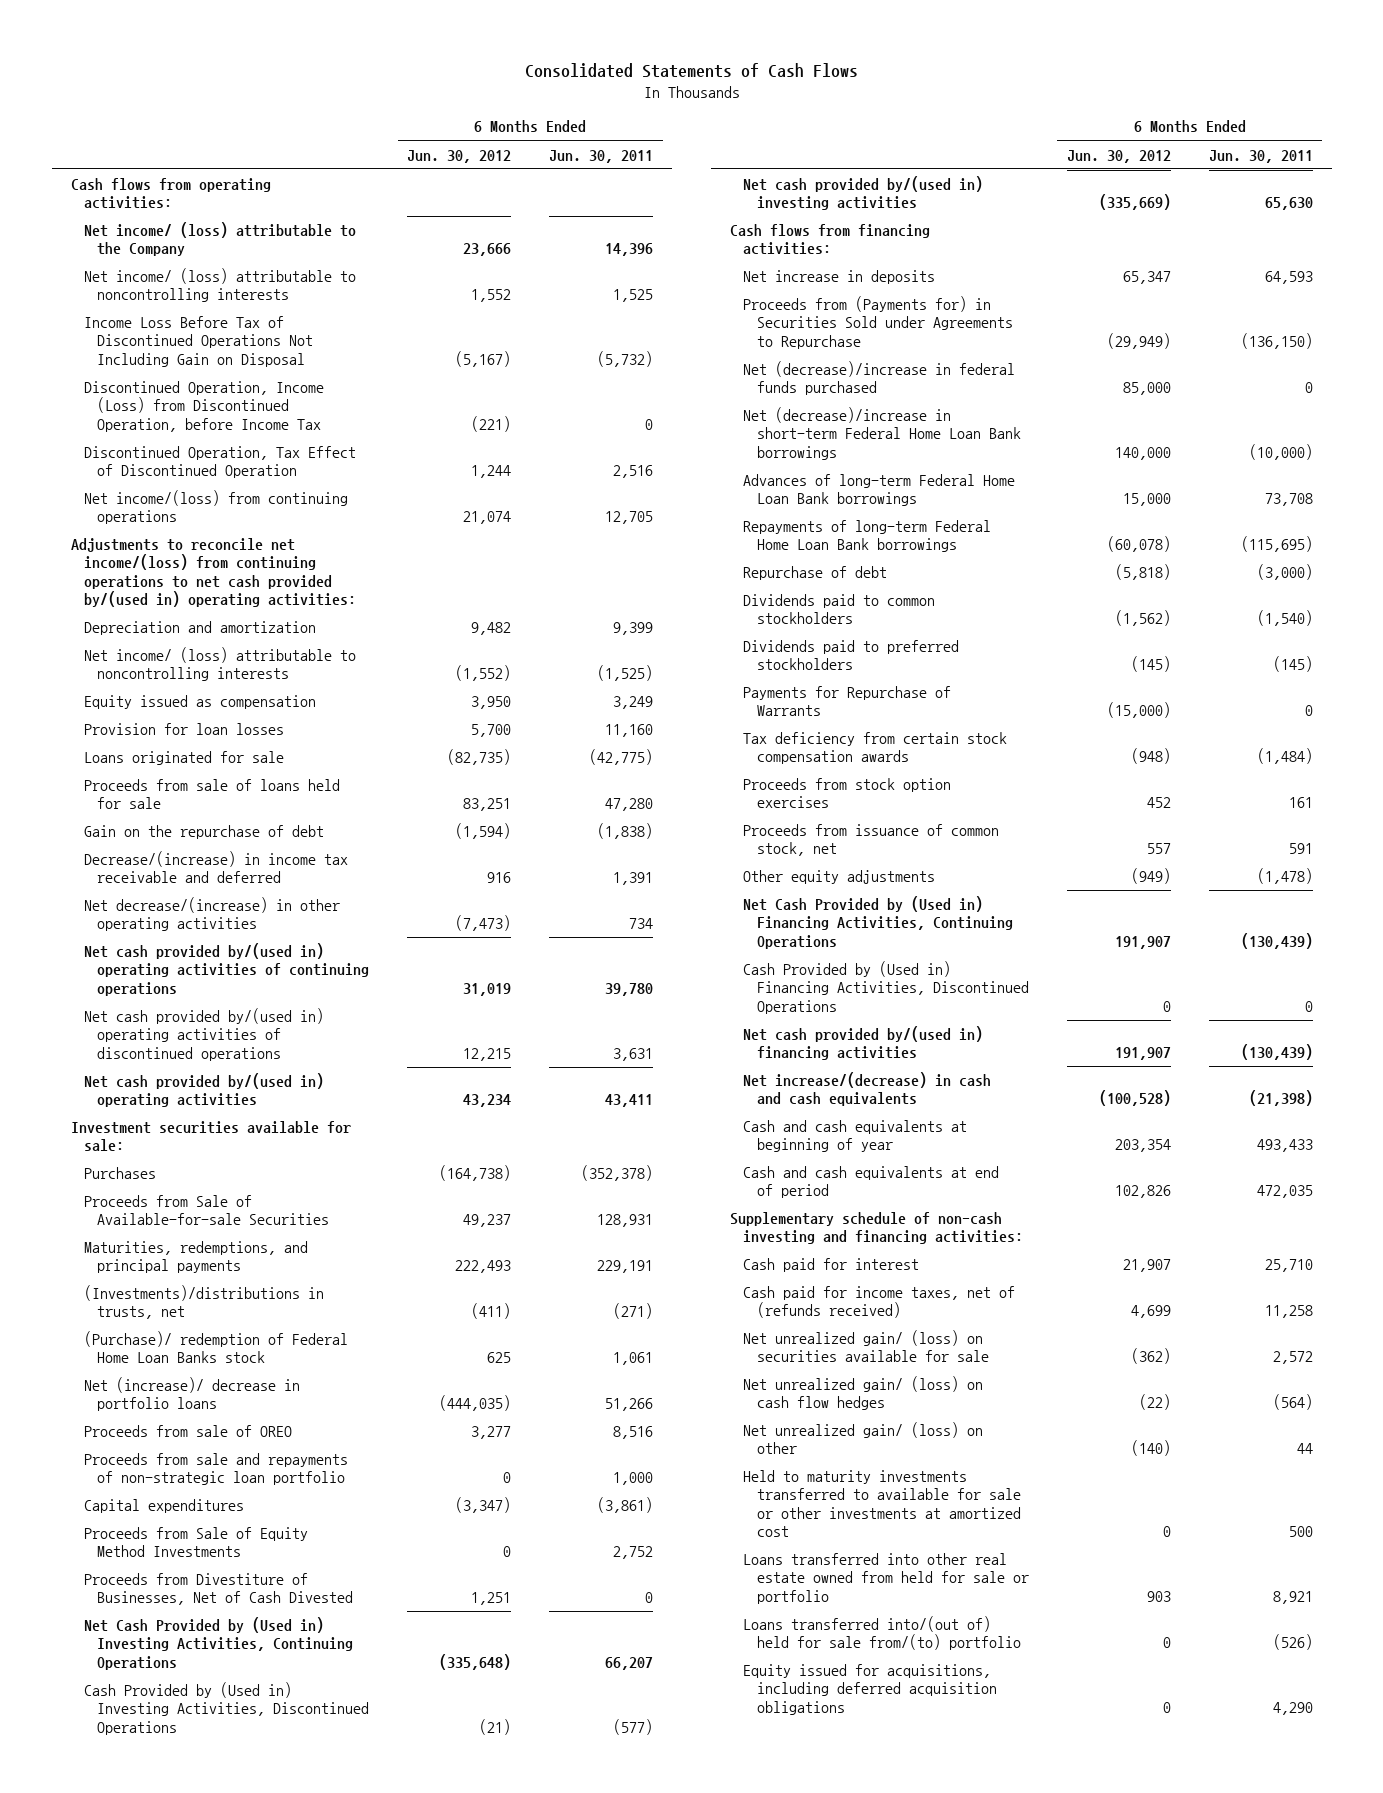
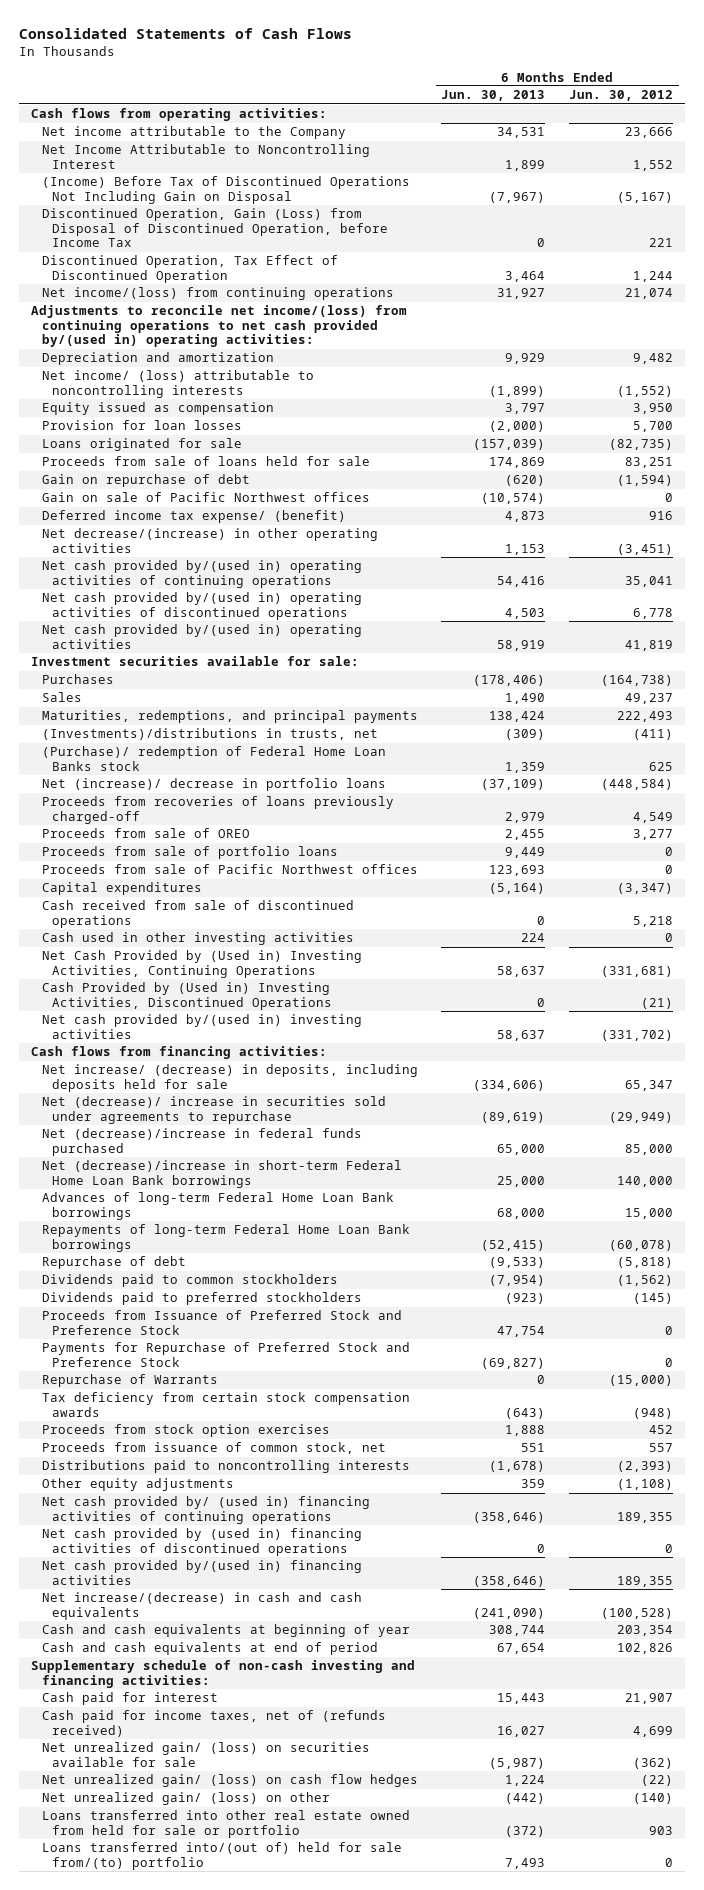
[549,149,654,163] Jun. 30, 2011 -> none
none -> [441,90,546,102] Jun. 30, 2013
[84,222,357,257] Net income/ (loss) attributable to the Company -> [41,126,346,140] Net income attributable to the Company
[84,268,357,303] Net income/ (loss) attributable to noncontrolling interests -> [41,144,370,169] Net Income Attributable to Noncontrolling Interest
[84,316,314,367] Income Loss Before Tax of Discontinued Operations Not Including Gain on Disposal -> [41,176,410,204] (Income) Before Tax of Discontinued Operations Not Including Gain on Disposal
[84,381,325,432] Discontinued Operation, Income (Loss) from Discontinued Operation, before Income Tax -> [41,208,389,248] Discontinued Operation, Gain (Loss) from Disposal of Discontinued Operation, before Income Tax
[471,415,512,432] (221) -> [649,238,674,248] 221
[84,825,325,840] Gain on the repurchase of debt -> [41,474,250,488] Gain on repurchase of debt
none -> [41,492,370,503] Gain on sale of Pacific Northwest offices
[84,851,349,884] Decrease/(increase) in income tax receivable and deferred -> [41,510,346,524] Deferred income tax expense/ (benefit)
[455,915,512,932] (7,473) -> [617,543,674,555] (3,451)
[463,982,512,996] 31,019 -> [625,575,674,587] 35,041
[463,1047,512,1061] 12,215 -> [633,607,674,619] 6,778
[463,1094,512,1108] 43,234 -> [625,639,674,651] 41,819
[84,1195,330,1226] Proceeds from Sale of Available-for-sale Securities -> [41,692,82,703] Sales
[439,1395,512,1412] (444,035) -> [601,779,674,791] (448,584)
none -> [41,796,394,824] Proceeds from recoveries of loans previously charged-off
[84,1453,349,1486] Proceeds from sale and repayments of non-strategic loan portfolio -> [41,846,338,860] Proceeds from sale of portfolio loans
none -> [41,864,418,875] Proceeds from sale of Pacific Northwest offices
[84,1527,309,1558] Proceeds from Sale of Equity Method Investments -> none
[84,1573,354,1606] Proceeds from Divestiture of Businesses, Net of Cash Divested -> none
none -> [41,900,354,928] Cash received from sale of discontinued operations
none -> [41,932,354,946] Cash used in other investing activities
[439,1653,512,1670] (335,648) -> [601,965,674,977] (331,681)
[1098,194,1171,211] (335,669) -> [601,1029,674,1041] (331,702)
[743,270,936,285] Net increase in deposits -> [41,1064,418,1092] Net increase/ (decrease) in deposits, including deposits held for sale
[743,296,1013,349] Proceeds from (Payments for) in Securities Sold under Agreements to Repurchase -> [41,1096,386,1124] Net (decrease)/ increase in securities sold under agreements to repurchase
none -> [41,1310,402,1335] Proceeds from Issuance of Preferred Stock and Preference Stock
none -> [41,1342,410,1367] Payments for Repurchase of Preferred Stock and Preference Stock
[743,686,952,717] Payments for Repurchase of Warrants -> [41,1374,218,1388] Repurchase of Warrants
none -> [41,1460,410,1474] Distributions paid to noncontrolling interests
[1130,868,1171,885] (949) -> [617,1479,674,1491] (1,108)
[743,896,1013,949] Net Cash Provided by (Used in) Financing Activities, Continuing Operations -> [41,1496,370,1524] Net cash provided by/ (used in) financing activities of continuing operations
[1114,935,1171,949] 191,907 -> [617,1511,674,1523] 189,355
[743,961,1029,1014] Cash Provided by (Used in) Financing Activities, Discontinued Operations -> [41,1528,362,1556] Net cash provided by (used in) financing activities of discontinued operations
[1114,1047,1171,1061] 191,907 -> [617,1575,674,1587] 189,355
[743,1470,1021,1537] Held to maturity investments transferred to available for sale or other investments at amortized cost -> none
[743,1664,997,1715] Equity issued for acquisitions, including deferred acquisition obligations -> none

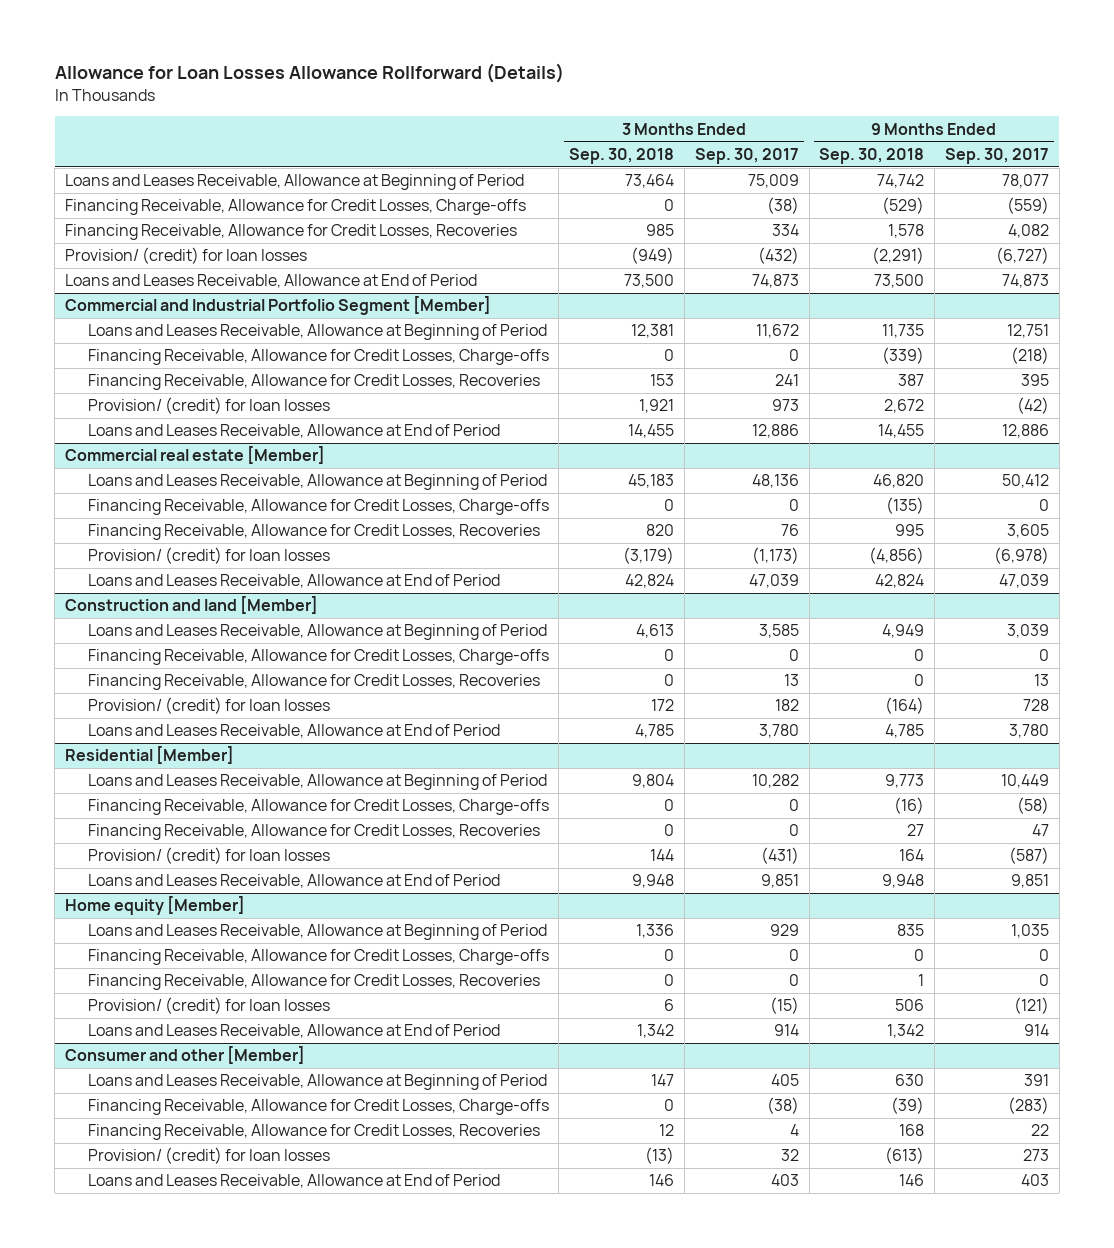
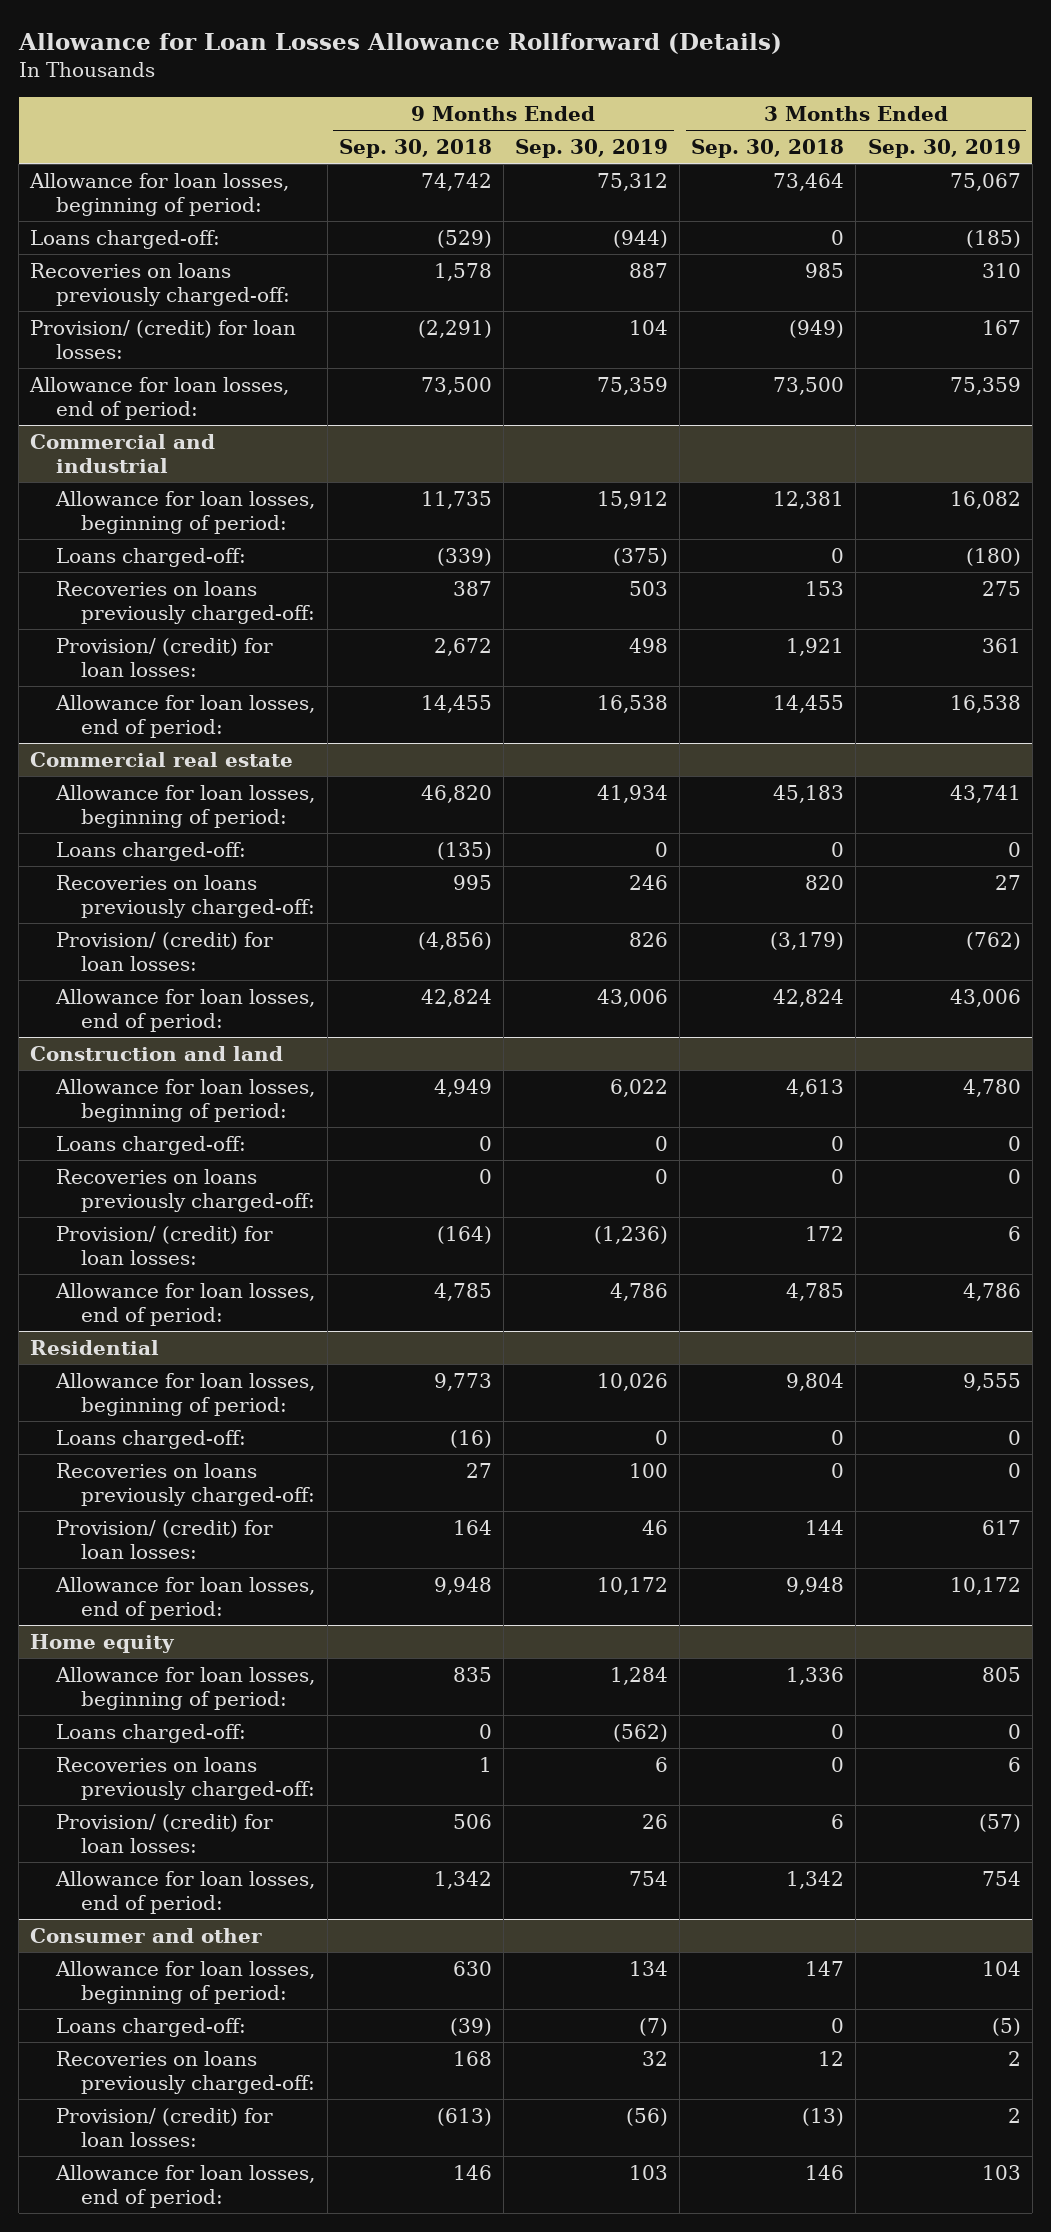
[694,147,799,164] Sep. 30, 2017 -> none
[944,147,1049,164] Sep. 30, 2017 -> none
none -> [515,139,669,159] Sep. 30, 2019
none -> [867,139,1021,159] Sep. 30, 2019
[64,174,524,191] Loans and Leases Receivable, Allowance at Beginning of Period -> [29,172,290,217] Allowance for loan losses, beginning of period:
[64,199,526,216] Financing Receivable, Allowance for Credit Losses, Charge-offs -> [30,229,221,249] Loans charged-off:
[64,224,517,241] Financing Receivable, Allowance for Credit Losses, Recoveries -> [30,262,290,307] Recoveries on loans previously charged-off:
[64,247,307,265] Provision/ (credit) for loan losses -> [30,319,297,360] Provision/ (credit) for loan losses:
[64,274,477,289] Loans and Leases Receivable, Allowance at End of Period -> [29,376,290,421] Allowance for loan losses, end of period:
[64,296,491,316] Commercial and Industrial Portfolio Segment [Member] -> [30,433,216,474] Commercial and industrial
[87,324,547,341] Loans and Leases Receivable, Allowance at Beginning of Period -> [54,490,315,535] Allowance for loan losses, beginning of period:
[87,349,549,366] Financing Receivable, Allowance for Credit Losses, Charge-offs -> [55,547,246,567] Loans charged-off:
[87,374,540,391] Financing Receivable, Allowance for Credit Losses, Recoveries -> [55,580,316,625] Recoveries on loans previously charged-off:
[87,397,330,415] Provision/ (credit) for loan losses -> [55,637,273,678] Provision/ (credit) for loan losses:
[87,424,500,439] Loans and Leases Receivable, Allowance at End of Period -> [54,694,315,739] Allowance for loan losses, end of period:
[64,446,325,465] Commercial real estate [Member] -> [30,751,294,767] Commercial real estate
[87,474,547,491] Loans and Leases Receivable, Allowance at Beginning of Period -> [54,784,315,829] Allowance for loan losses, beginning of period:
[87,499,549,516] Financing Receivable, Allowance for Credit Losses, Charge-offs -> [55,841,246,861] Loans charged-off:
[87,524,540,541] Financing Receivable, Allowance for Credit Losses, Recoveries -> [55,874,316,919] Recoveries on loans previously charged-off:
[87,547,330,565] Provision/ (credit) for loan losses -> [55,931,273,972] Provision/ (credit) for loan losses:
[87,574,500,589] Loans and Leases Receivable, Allowance at End of Period -> [54,988,315,1033] Allowance for loan losses, end of period:
[64,596,318,615] Construction and land [Member] -> [30,1045,284,1061] Construction and land
[87,624,547,641] Loans and Leases Receivable, Allowance at Beginning of Period -> [54,1078,315,1123] Allowance for loan losses, beginning of period:
[87,649,549,666] Financing Receivable, Allowance for Credit Losses, Charge-offs -> [55,1135,246,1155] Loans charged-off:
[87,674,540,691] Financing Receivable, Allowance for Credit Losses, Recoveries -> [55,1168,316,1213] Recoveries on loans previously charged-off:
[87,697,330,715] Provision/ (credit) for loan losses -> [55,1225,273,1266] Provision/ (credit) for loan losses:
[87,724,500,739] Loans and Leases Receivable, Allowance at End of Period -> [54,1282,315,1327] Allowance for loan losses, end of period:
[64,746,234,765] Residential [Member] -> [30,1339,160,1355] Residential
[87,774,547,791] Loans and Leases Receivable, Allowance at Beginning of Period -> [54,1372,315,1417] Allowance for loan losses, beginning of period:
[87,799,549,816] Financing Receivable, Allowance for Credit Losses, Charge-offs -> [55,1429,246,1449] Loans charged-off:
[87,824,540,841] Financing Receivable, Allowance for Credit Losses, Recoveries -> [55,1462,316,1507] Recoveries on loans previously charged-off:
[87,847,330,865] Provision/ (credit) for loan losses -> [55,1519,273,1560] Provision/ (credit) for loan losses:
[87,874,500,889] Loans and Leases Receivable, Allowance at End of Period -> [54,1576,315,1621] Allowance for loan losses, end of period:
[64,896,245,916] Home equity [Member] -> [30,1633,176,1653] Home equity
[87,924,547,941] Loans and Leases Receivable, Allowance at Beginning of Period -> [54,1666,315,1711] Allowance for loan losses, beginning of period:
[87,949,549,966] Financing Receivable, Allowance for Credit Losses, Charge-offs -> [55,1723,246,1743] Loans charged-off:
[87,974,540,991] Financing Receivable, Allowance for Credit Losses, Recoveries -> [55,1756,316,1801] Recoveries on loans previously charged-off:
[87,997,330,1015] Provision/ (credit) for loan losses -> [55,1813,273,1854] Provision/ (credit) for loan losses:
[87,1024,500,1039] Loans and Leases Receivable, Allowance at End of Period -> [54,1870,315,1915] Allowance for loan losses, end of period:
[64,1046,305,1065] Consumer and other [Member] -> [30,1927,263,1943] Consumer and other
[87,1074,547,1091] Loans and Leases Receivable, Allowance at Beginning of Period -> [54,1960,315,2005] Allowance for loan losses, beginning of period:
[87,1099,549,1116] Financing Receivable, Allowance for Credit Losses, Charge-offs -> [55,2017,246,2037] Loans charged-off:
[87,1124,540,1141] Financing Receivable, Allowance for Credit Losses, Recoveries -> [55,2050,316,2095] Recoveries on loans previously charged-off:
[87,1147,330,1165] Provision/ (credit) for loan losses -> [55,2107,273,2148] Provision/ (credit) for loan losses:
[87,1174,500,1189] Loans and Leases Receivable, Allowance at End of Period -> [54,2164,315,2209] Allowance for loan losses, end of period:

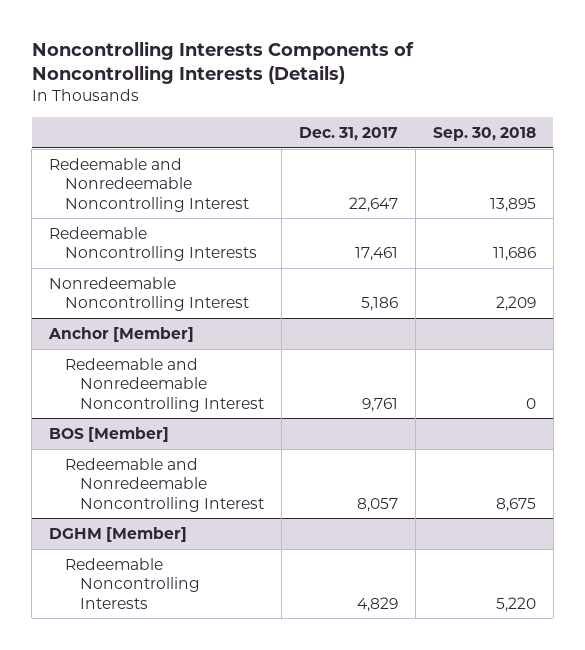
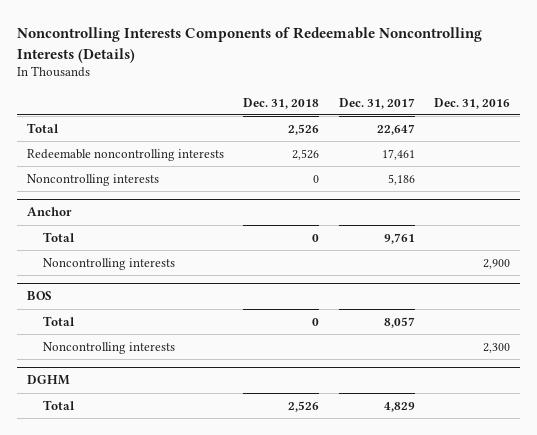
[31,40,414,85] Noncontrolling Interests Components of Noncontrolling Interests (Details) -> [17,27,483,63] Noncontrolling Interests Components of Redeemable Noncontrolling Interests (Details)
[432,126,536,141] Sep. 30, 2018 -> none
none -> [243,97,320,109] Dec. 31, 2018
none -> [434,97,511,109] Dec. 31, 2016
[49,157,249,212] Redeemable and Nonredeemable Noncontrolling Interest -> [27,122,60,133] Total
[49,226,257,262] Redeemable Noncontrolling Interests -> [27,148,225,161] Redeemable noncontrolling interests
[49,276,249,312] Nonredeemable Noncontrolling Interest -> [27,173,160,186] Noncontrolling interests
[48,326,195,342] Anchor [Member] -> [27,207,73,217] Anchor
[64,357,264,412] Redeemable and Nonredeemable Noncontrolling Interest -> [43,231,76,242] Total
none -> [43,257,176,270] Noncontrolling interests
[49,426,170,442] BOS [Member] -> [27,291,53,301] BOS
[64,457,264,512] Redeemable and Nonredeemable Noncontrolling Interest -> [43,315,76,326] Total
none -> [43,341,176,354] Noncontrolling interests
[49,526,188,542] DGHM [Member] -> [27,375,71,386] DGHM
[64,557,200,609] Redeemable Noncontrolling Interests -> [43,399,76,410] Total

